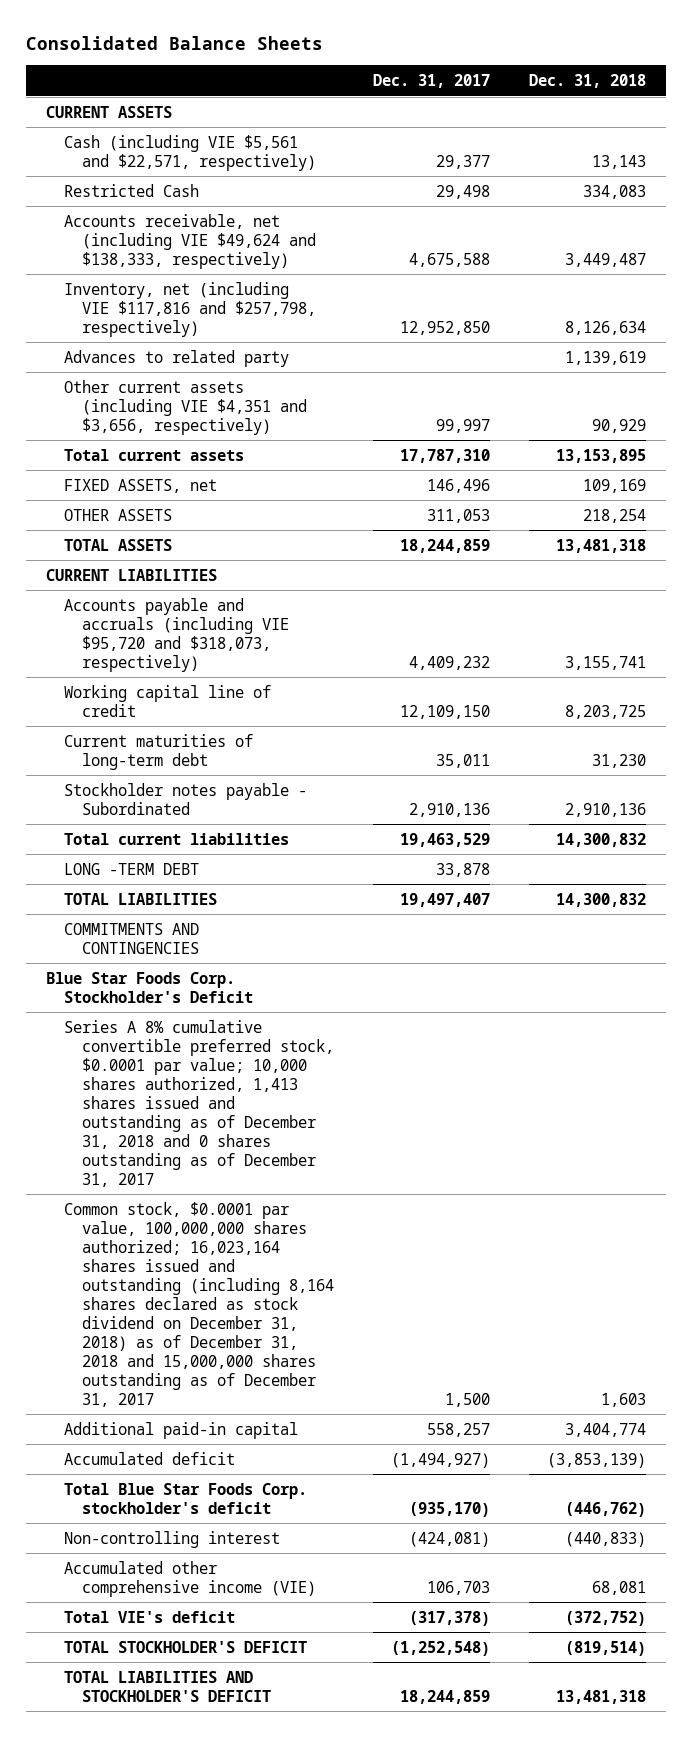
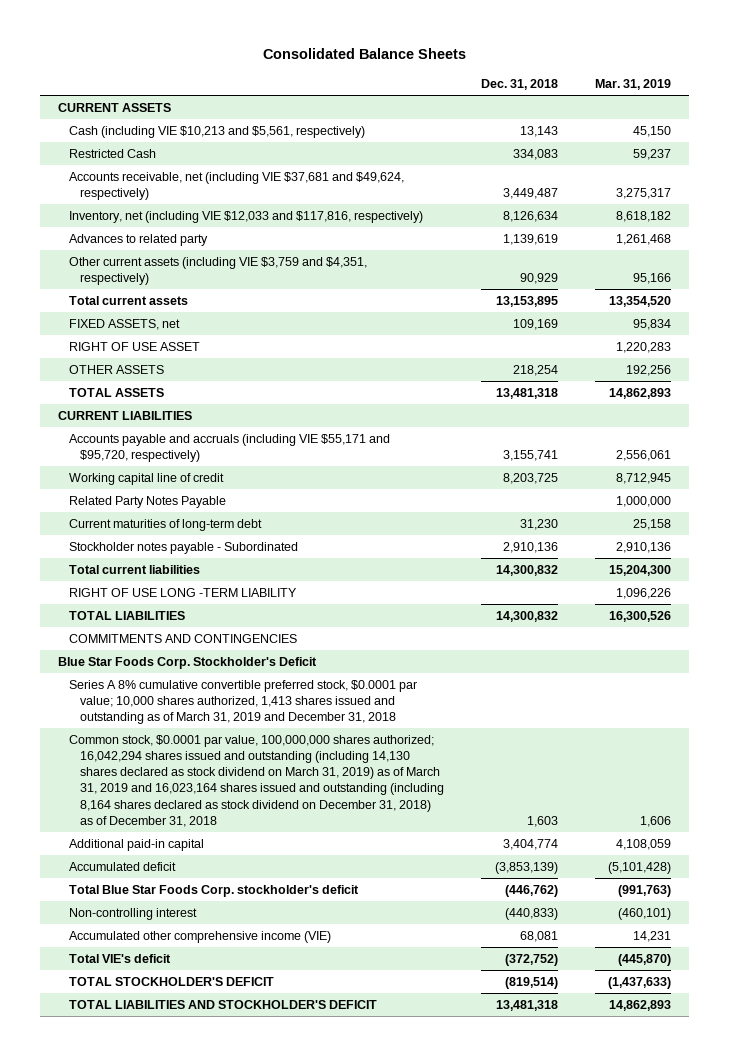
[372,74,490,89] Dec. 31, 2017 -> none
none -> [595,78,672,90] Mar. 31, 2019
[63,134,316,171] Cash (including VIE $5,561 and $22,571, respectively) -> [69,125,366,138] Cash (including VIE $10,213 and $5,561, respectively)
[63,213,316,269] Accounts receivable, net (including VIE $49,624 and $138,333, respectively) -> [69,171,405,201] Accounts receivable, net (including VIE $37,681 and $49,624, respectively)
[63,281,316,337] Inventory, net (including VIE $117,816 and $257,798, respectively) -> [69,210,424,223] Inventory, net (including VIE $12,033 and $117,816, respectively)
[63,379,307,435] Other current assets (including VIE $4,351 and $3,656, respectively) -> [69,256,368,286] Other current assets (including VIE $3,759 and $4,351, respectively)
none -> [69,341,201,351] RIGHT OF USE ASSET
[63,597,289,672] Accounts payable and accruals (including VIE $95,720 and $318,073, respectively) -> [69,433,391,463] Accounts payable and accruals (including VIE $55,171 and $95,720, respectively)
none -> [69,495,227,508] Related Party Notes Payable
[63,862,199,875] LONG -TERM DEBT -> none
none -> [69,587,298,597] RIGHT OF USE LONG -TERM LIABILITY
[63,1019,334,1187] Series A 8% cumulative convertible preferred stock, $0.0001 par value; 10,000 shares authorized, 1,413 shares issued and outstanding as of December 31, 2018 and 0 shares outstanding as of December 31, 2017 -> [69,679,418,725] Series A 8% cumulative convertible preferred stock, $0.0001 par value; 10,000 shares authorized, 1,413 shares issued and outstanding as of March 31, 2019 and December 31, 2018
[63,1201,334,1407] Common stock, $0.0001 par value, 100,000,000 shares authorized; 16,023,164 shares issued and outstanding (including 8,164 shares declared as stock dividend on December 31, 2018) as of December 31, 2018 and 15,000,000 shares outstanding as of December 31, 2017 -> [69,734,445,827] Common stock, $0.0001 par value, 100,000,000 shares authorized; 16,042,294 shares issued and outstanding (including 14,130 shares declared as stock dividend on March 31, 2019) as of March 31, 2019 and 16,023,164 shares issued and outstanding (including 8,164 shares declared as stock dividend on December 31, 2018) as of December 31, 2018

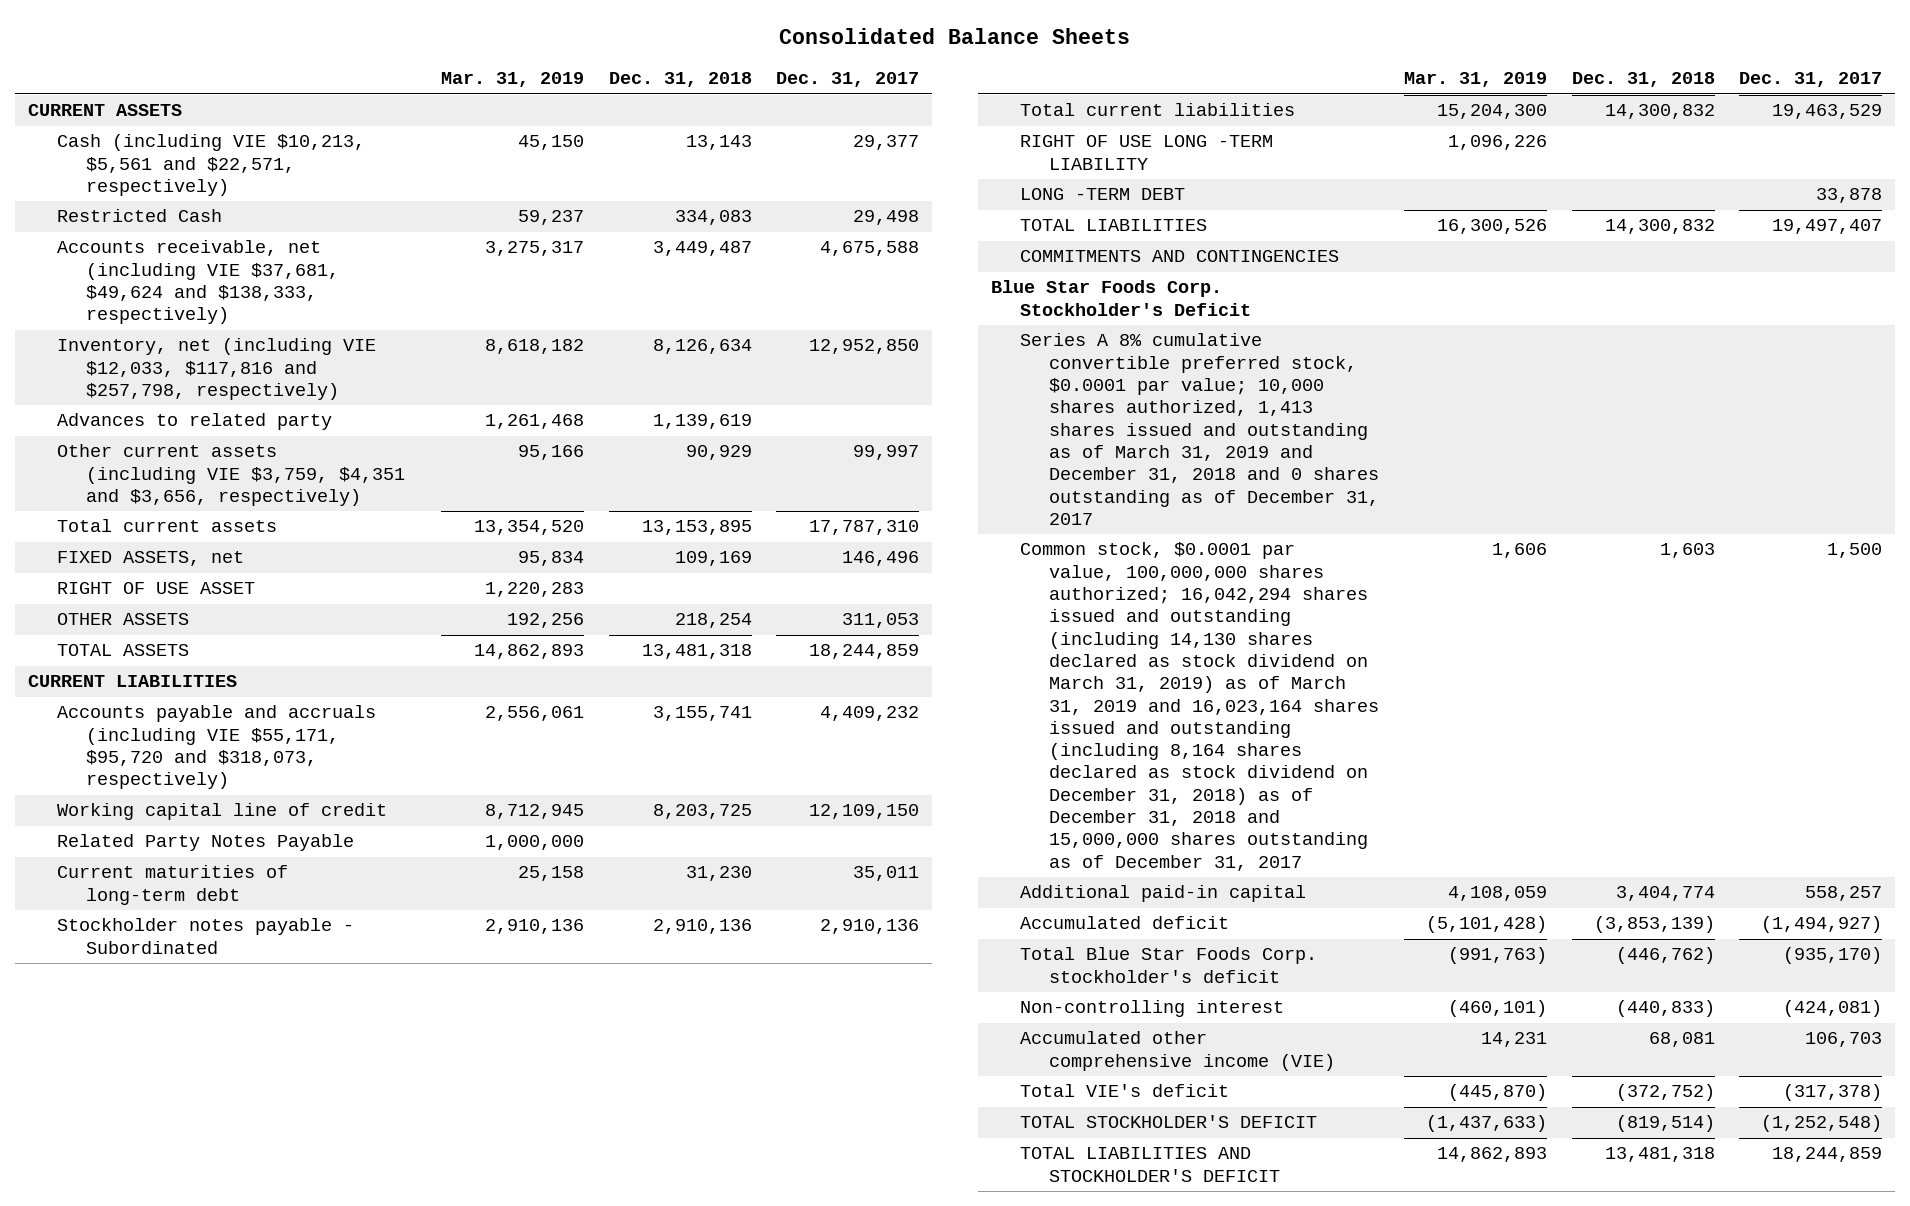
none -> [776,72,920,88] Dec. 31, 2017
[69,125,366,138] Cash (including VIE $10,213 and $5,561, respectively) -> [56,134,365,197] Cash (including VIE $10,213, $5,561 and $22,571, respectively)
[69,171,405,201] Accounts receivable, net (including VIE $37,681 and $49,624, respectively) -> [56,240,340,325] Accounts receivable, net (including VIE $37,681, $49,624 and $138,333, respectively)
[69,210,424,223] Inventory, net (including VIE $12,033 and $117,816, respectively) -> [56,338,376,401] Inventory, net (including VIE $12,033, $117,816 and $257,798, respectively)
[69,256,368,286] Other current assets (including VIE $3,759 and $4,351, respectively) -> [56,444,406,507] Other current assets (including VIE $3,759, $4,351 and $3,656, respectively)
[69,433,391,463] Accounts payable and accruals (including VIE $55,171 and $95,720, respectively) -> [56,705,376,790] Accounts payable and accruals (including VIE $55,171, $95,720 and $318,073, respectively)
none -> [1019,188,1185,201] LONG -TERM DEBT
[69,679,418,725] Series A 8% cumulative convertible preferred stock, $0.0001 par value; 10,000 shares authorized, 1,413 shares issued and outstanding as of March 31, 2019 and December 31, 2018 -> [1019,333,1380,525] Series A 8% cumulative convertible preferred stock, $0.0001 par value; 10,000 shares authorized, 1,413 shares issued and outstanding as of March 31, 2019 and December 31, 2018 and 0 shares outstanding as of December 31, 2017
[69,734,445,827] Common stock, $0.0001 par value, 100,000,000 shares authorized; 16,042,294 shares issued and outstanding (including 14,130 shares declared as stock dividend on March 31, 2019) as of March 31, 2019 and 16,023,164 shares issued and outstanding (including 8,164 shares declared as stock dividend on December 31, 2018) as of December 31, 2018 -> [1019,542,1380,871] Common stock, $0.0001 par value, 100,000,000 shares authorized; 16,042,294 shares issued and outstanding (including 14,130 shares declared as stock dividend on March 31, 2019) as of March 31, 2019 and 16,023,164 shares issued and outstanding (including 8,164 shares declared as stock dividend on December 31, 2018) as of December 31, 2018 and 15,000,000 shares outstanding as of December 31, 2017

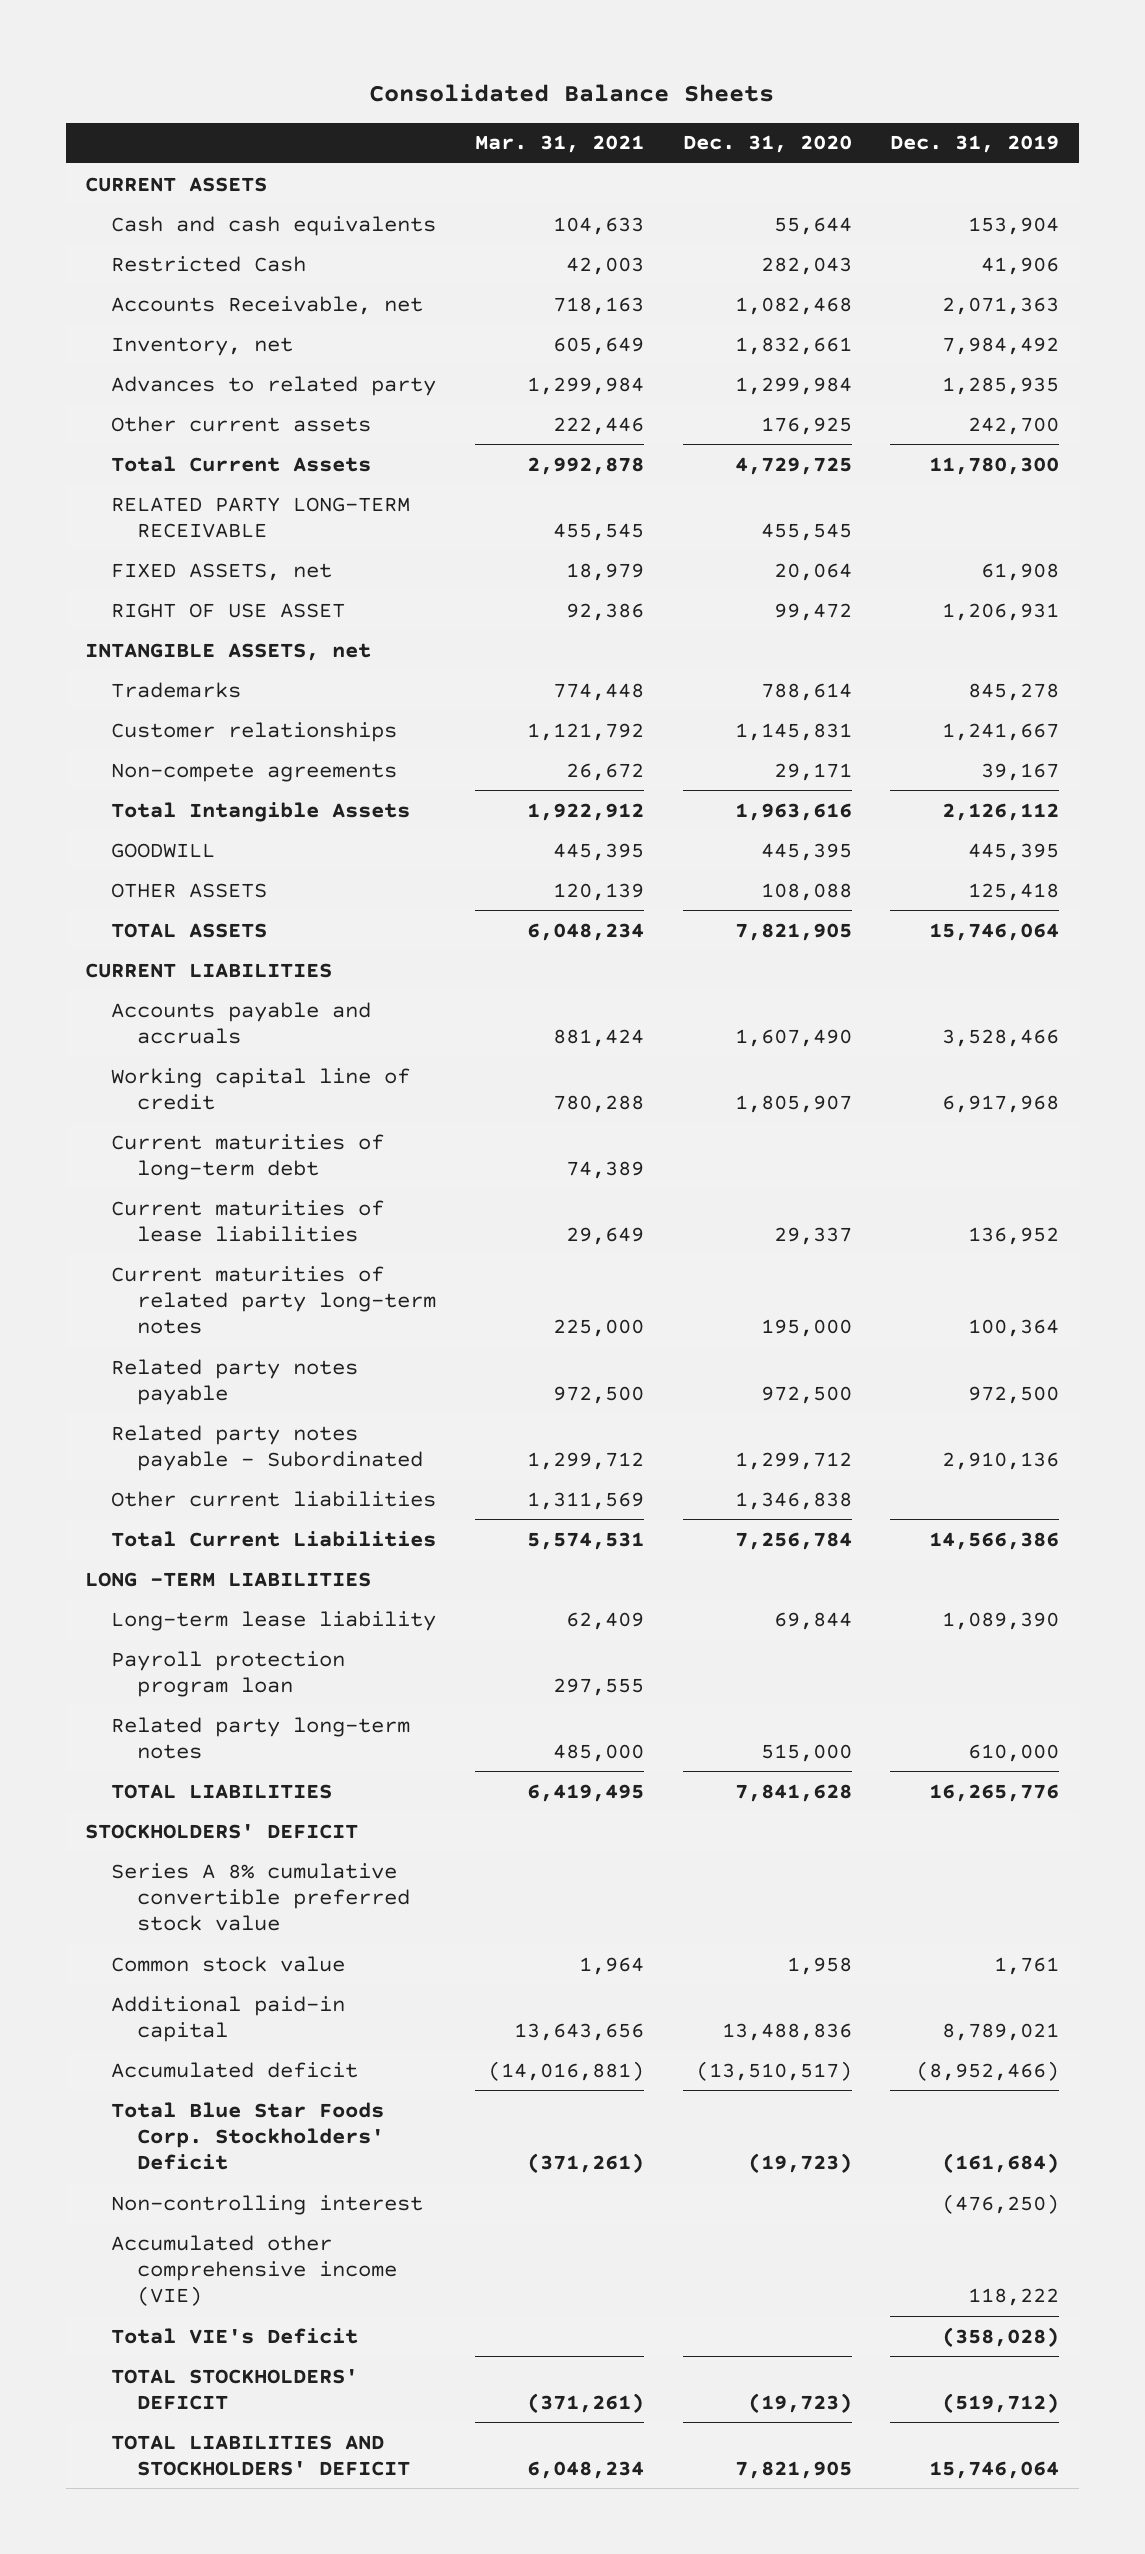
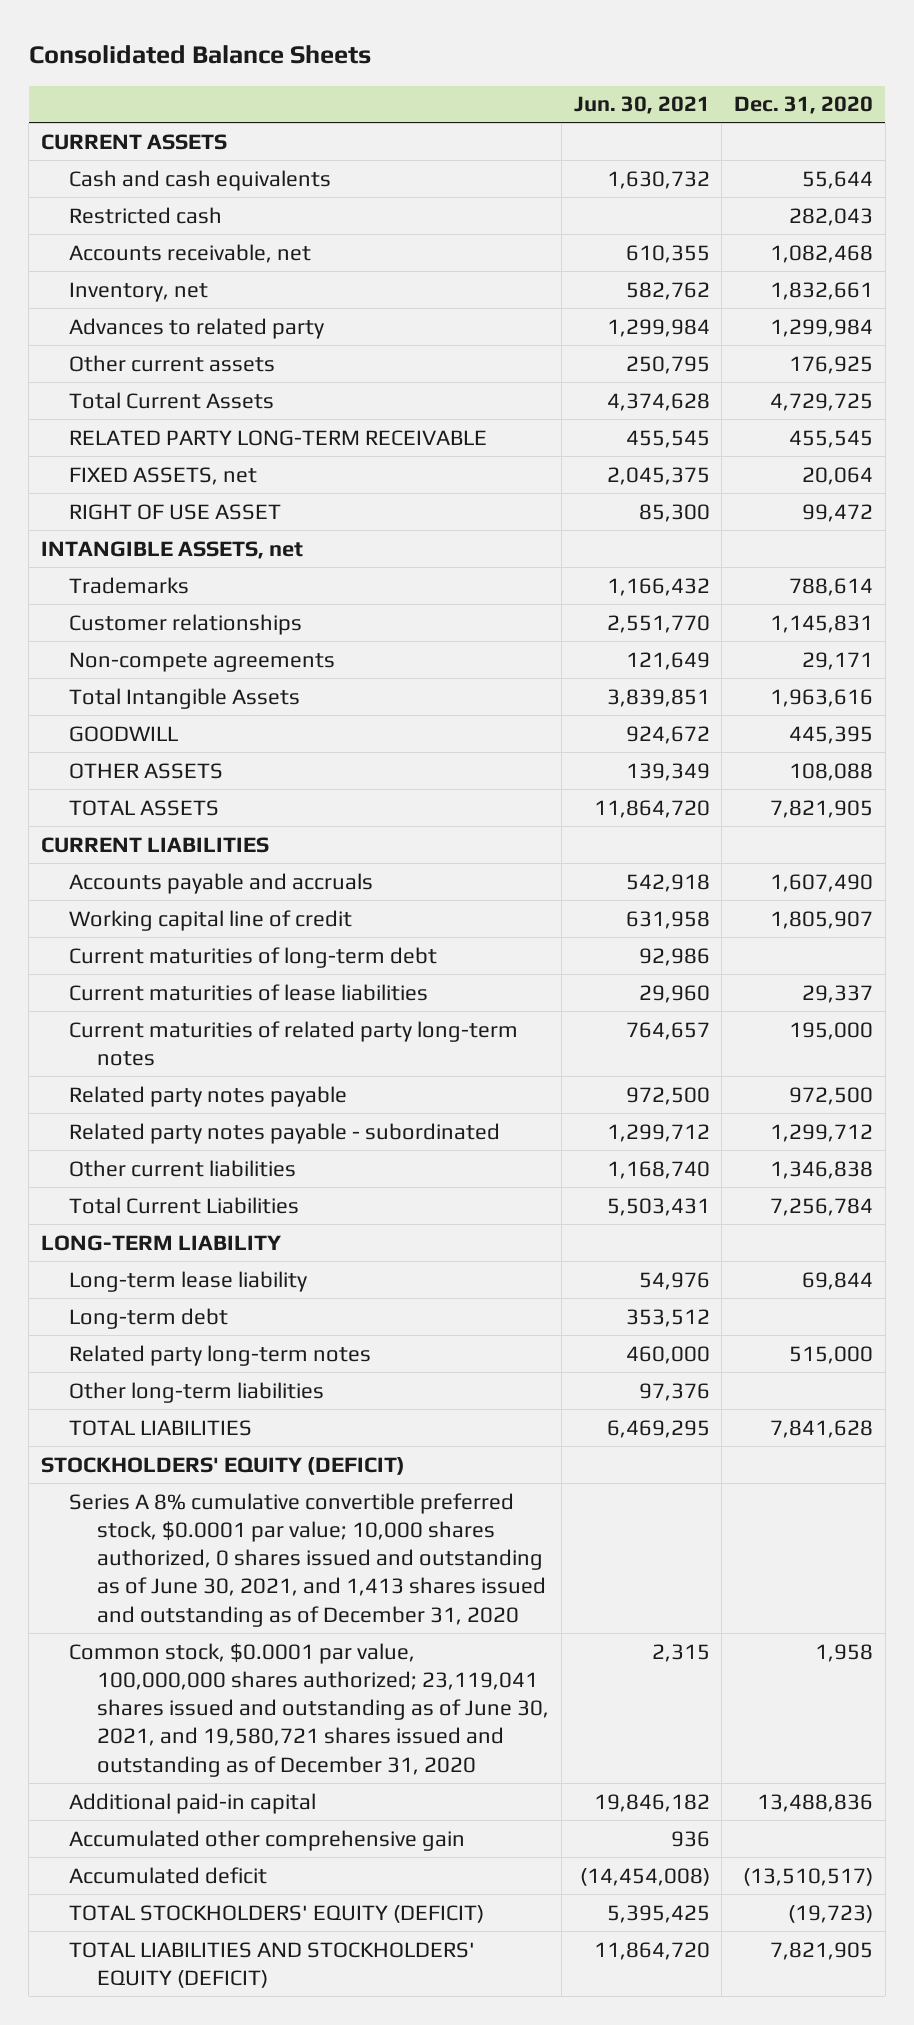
[474,135,644,154] Mar. 31, 2021 -> none
[890,135,1060,154] Dec. 31, 2019 -> none
none -> [573,96,710,115] Jun. 30, 2021
[110,255,306,272] Restricted Cash -> [69,206,223,224] Restricted cash
[110,295,423,315] Accounts Receivable, net -> [69,243,312,263] Accounts receivable, net
[110,1424,423,1471] Related party notes payable - Subordinated -> [69,1122,501,1144] Related party notes payable - subordinated
[85,1571,372,1587] LONG -TERM LIABILITIES -> [41,1234,282,1251] LONG-TERM LIABILITY
[110,1650,345,1697] Payroll protection program loan -> none
none -> [69,1307,229,1329] Long-term debt
none -> [69,1381,325,1403] Other long-term liabilities
[85,1823,359,1839] STOCKHOLDERS' DEFICIT -> [41,1456,406,1475] STOCKHOLDERS' EQUITY (DEFICIT)
[110,1862,410,1932] Series A 8% cumulative convertible preferred stock value -> [69,1492,547,1627] Series A 8% cumulative convertible preferred stock, $0.0001 par value; 10,000 shares authorized, 0 shares issued and outstanding as of June 30, 2021, and 1,413 shares issued and outstanding as of December 31, 2020
[110,1955,345,1972] Common stock value -> [69,1642,550,1777] Common stock, $0.0001 par value, 100,000,000 shares authorized; 23,119,041 shares issued and outstanding as of June 30, 2021, and 19,580,721 shares issued and outstanding as of December 31, 2020
none -> [69,1829,466,1851] Accumulated other comprehensive gain
[110,2194,423,2215] Non-controlling interest -> none
[110,2234,397,2307] Accumulated other comprehensive income (VIE) -> none
[110,2327,358,2344] Total VIE's Deficit -> none
[110,2368,358,2410] TOTAL STOCKHOLDERS' DEFICIT -> none
[110,2101,384,2171] Total Blue Star Foods Corp. Stockholders' Deficit -> [69,1904,485,1923] TOTAL STOCKHOLDERS' EQUITY (DEFICIT)
[110,2434,410,2476] TOTAL LIABILITIES AND STOCKHOLDERS' DEFICIT -> [69,1941,476,1988] TOTAL LIABILITIES AND STOCKHOLDERS' EQUITY (DEFICIT)

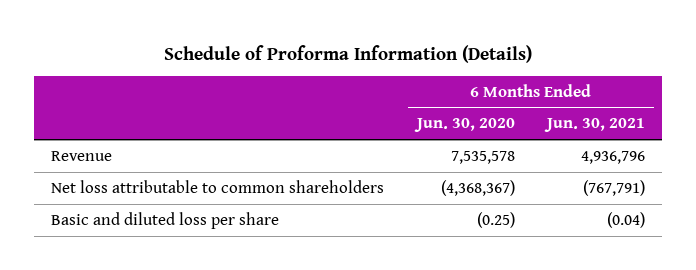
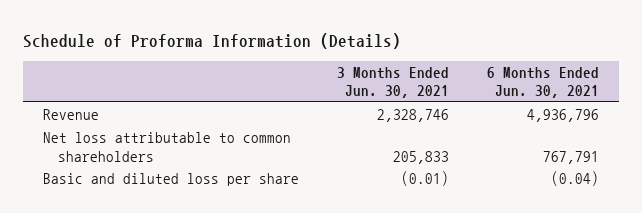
[413,118,515,133] Jun. 30, 2020 -> none
none -> [336,66,449,99] 3 Months Ended Jun. 30, 2021
[583,179,646,196] (767,791) -> [543,150,600,164] 767,791

